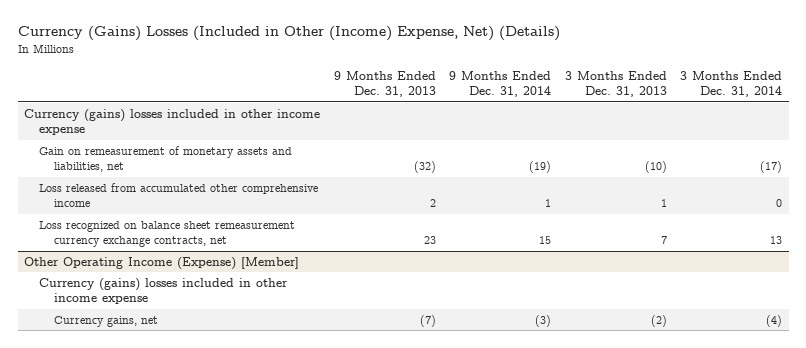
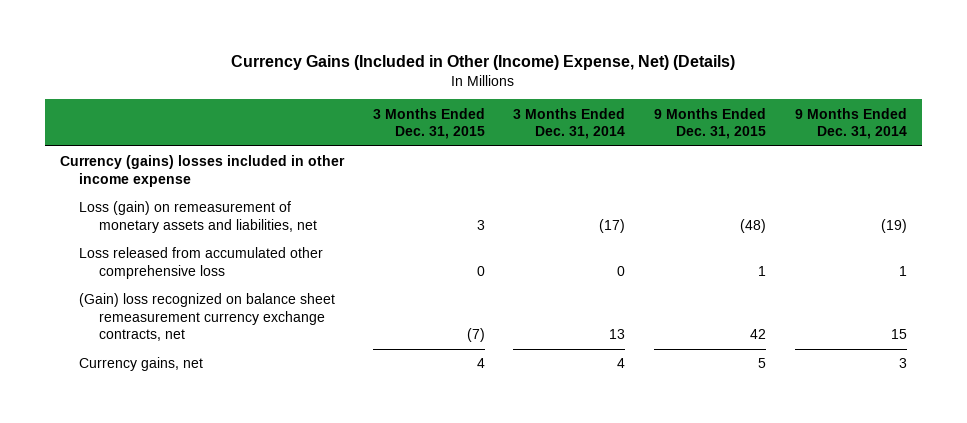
[17,26,560,42] Currency (Gains) Losses (Included in Other (Income) Expense, Net) (Details) -> [231,54,736,70] Currency Gains (Included in Other (Income) Expense, Net) (Details)
[333,70,436,98] 9 Months Ended Dec. 31, 2013 -> none
[564,70,667,98] 3 Months Ended Dec. 31, 2013 -> none
none -> [372,107,485,140] 3 Months Ended Dec. 31, 2015
none -> [654,107,767,140] 9 Months Ended Dec. 31, 2015
[24,256,300,270] Other Operating Income (Expense) [Member] -> none
[39,277,289,305] Currency (gains) losses included in other income expense -> none
[39,145,293,173] Gain on remeasurement of monetary assets and liabilities, net -> [79,201,317,233] Loss (gain) on remeasurement of monetary assets and liabilities, net
[39,182,319,208] Loss released from accumulated other comprehensive income -> [79,247,324,279] Loss released from accumulated other comprehensive loss
[39,220,296,248] Loss recognized on balance sheet remeasurement currency exchange contracts, net -> [79,293,336,342] (Gain) loss recognized on balance sheet remeasurement currency exchange contracts, net
[535,314,552,327] (3) -> [899,358,908,369] 3
[766,314,783,327] (4) -> [617,358,626,369] 4

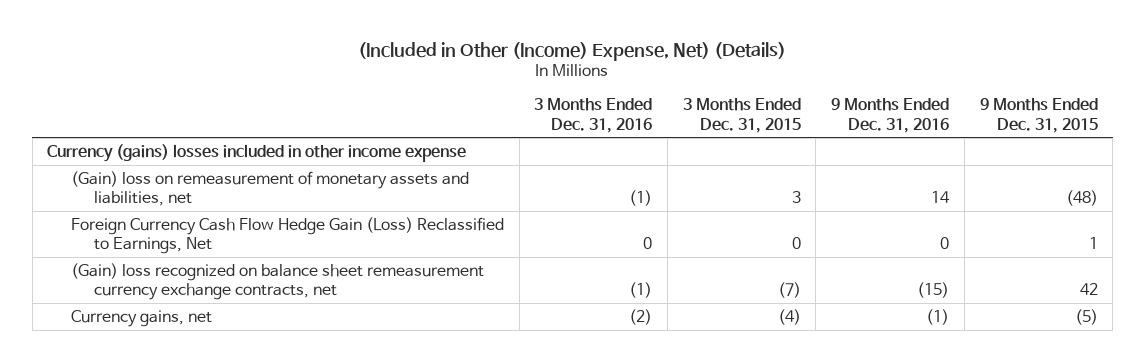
[231,54,736,70] Currency Gains (Included in Other (Income) Expense, Net) (Details) -> [358,41,787,61] (Included in Other (Income) Expense, Net) (Details)
[513,107,626,140] 3 Months Ended Dec. 31, 2014 -> none
[795,107,908,140] 9 Months Ended Dec. 31, 2014 -> none
none -> [534,98,653,133] 3 Months Ended Dec. 31, 2016
none -> [831,98,950,133] 9 Months Ended Dec. 31, 2016
[79,201,317,233] Loss (gain) on remeasurement of monetary assets and liabilities, net -> [70,170,469,206] (Gain) loss on remeasurement of monetary assets and liabilities, net
[79,247,324,279] Loss released from accumulated other comprehensive loss -> [70,216,504,254] Foreign Currency Cash Flow Hedge Gain (Loss) Reclassified to Earnings, Net
[476,358,485,369] 4 -> [777,308,801,325] (4)
[758,358,767,369] 5 -> [1074,308,1098,325] (5)

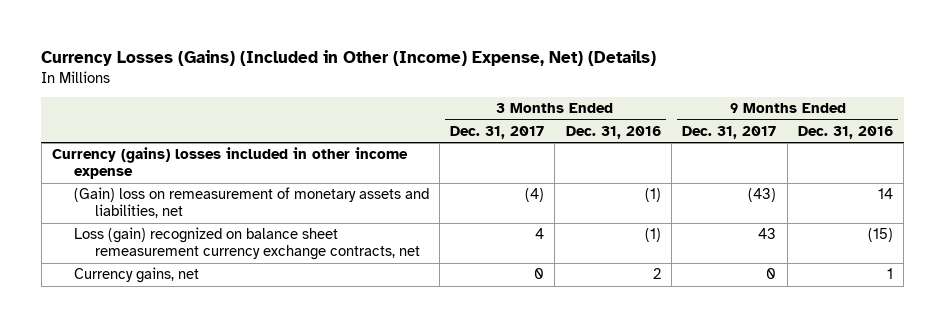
[358,41,787,61] (Included in Other (Income) Expense, Net) (Details) -> [41,50,657,67] Currency Losses (Gains) (Included in Other (Income) Expense, Net) (Details)
[682,98,801,133] 3 Months Ended Dec. 31, 2015 -> none
[979,98,1098,133] 9 Months Ended Dec. 31, 2015 -> none
none -> [450,125,545,139] Dec. 31, 2017
none -> [682,125,777,139] Dec. 31, 2017
[70,216,504,254] Foreign Currency Cash Flow Hedge Gain (Loss) Reclassified to Earnings, Net -> none
[70,262,484,300] (Gain) loss recognized on balance sheet remeasurement currency exchange contracts, net -> [73,227,421,261] Loss (gain) recognized on balance sheet remeasurement currency exchange contracts, net
[629,308,653,325] (2) -> [652,268,661,280] 2
[926,308,950,325] (1) -> [887,268,894,280] 1

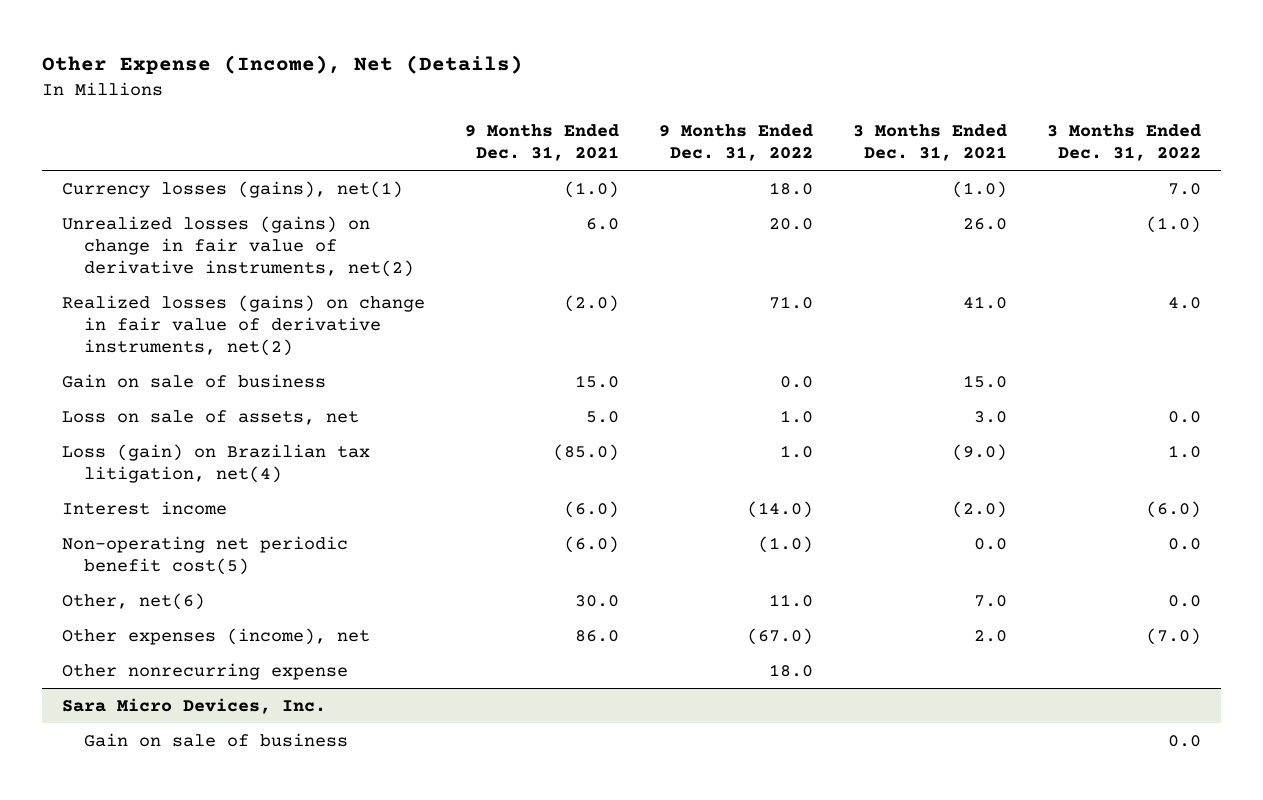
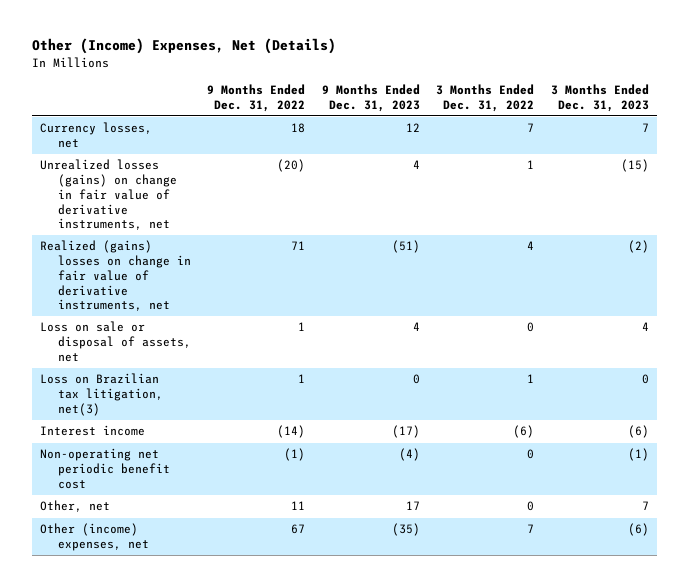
[41,55,523,75] Other Expense (Income), Net (Details) -> [31,38,336,55] Other (Income) Expenses, Net (Details)
[464,123,619,162] 9 Months Ended Dec. 31, 2021 -> none
[852,123,1007,162] 3 Months Ended Dec. 31, 2021 -> none
none -> [321,84,420,112] 9 Months Ended Dec. 31, 2023
none -> [550,84,649,112] 3 Months Ended Dec. 31, 2023
[61,373,326,388] Gain on sale of business -> none
[61,662,348,680] Other nonrecurring expense -> none
[61,697,326,714] Sara Micro Devices, Inc. -> none
[83,732,348,747] Gain on sale of business -> none
[61,180,403,198] Currency losses (gains), net(1) -> [39,122,152,149] Currency losses, net
[768,181,813,195] 18.0 -> [291,123,306,134] 18
[1168,182,1202,195] 7.0 -> [527,123,535,133] 7
[61,215,414,278] Unrealized losses (gains) on change in fair value of derivative instruments, net(2) -> [39,159,178,231] Unrealized losses (gains) on change in fair value of derivative instruments, net
[768,217,813,230] 20.0 -> [277,159,306,173] (20)
[1146,215,1202,233] (1.0) -> [527,160,535,170] 1
[61,294,425,357] Realized losses (gains) on change in fair value of derivative instruments, net(2) -> [39,240,192,312] Realized (gains) losses on change in fair value of derivative instruments, net
[768,295,813,309] 71.0 -> [291,241,306,251] 71
[1168,296,1202,309] 4.0 -> [527,241,535,251] 4
[61,409,359,425] Loss on sale of assets, net -> [39,321,192,362] Loss on sale or disposal of assets, net
[779,409,813,423] 1.0 -> [298,322,306,332] 1
[1168,410,1202,423] 0.0 -> [527,322,535,333] 0
[61,443,370,483] Loss (gain) on Brazilian tax litigation, net(4) -> [39,373,164,416] Loss on Brazilian tax litigation, net(3)
[779,444,813,458] 1.0 -> [298,374,306,384] 1
[1168,444,1202,458] 1.0 -> [527,374,535,384] 1
[746,500,813,518] (14.0) -> [277,425,306,439] (14)
[1146,500,1202,518] (6.0) -> [513,425,535,439] (6)
[61,535,348,575] Non-operating net periodic benefit cost(5) -> [39,448,171,489] Non-operating net periodic benefit cost
[757,535,813,553] (1.0) -> [284,448,306,462] (1)
[1168,537,1202,550] 0.0 -> [527,449,535,460] 0
[61,592,205,610] Other, net(6) -> [39,500,110,513] Other, net
[768,593,813,607] 11.0 -> [291,501,306,511] 11
[1168,594,1202,607] 0.0 -> [527,501,535,512] 0
[61,627,370,645] Other expenses (income), net -> [39,523,150,552] Other (income) expenses, net
[746,627,813,645] (67.0) -> [291,524,306,535] 67
[1146,627,1202,645] (7.0) -> [527,524,535,534] 7

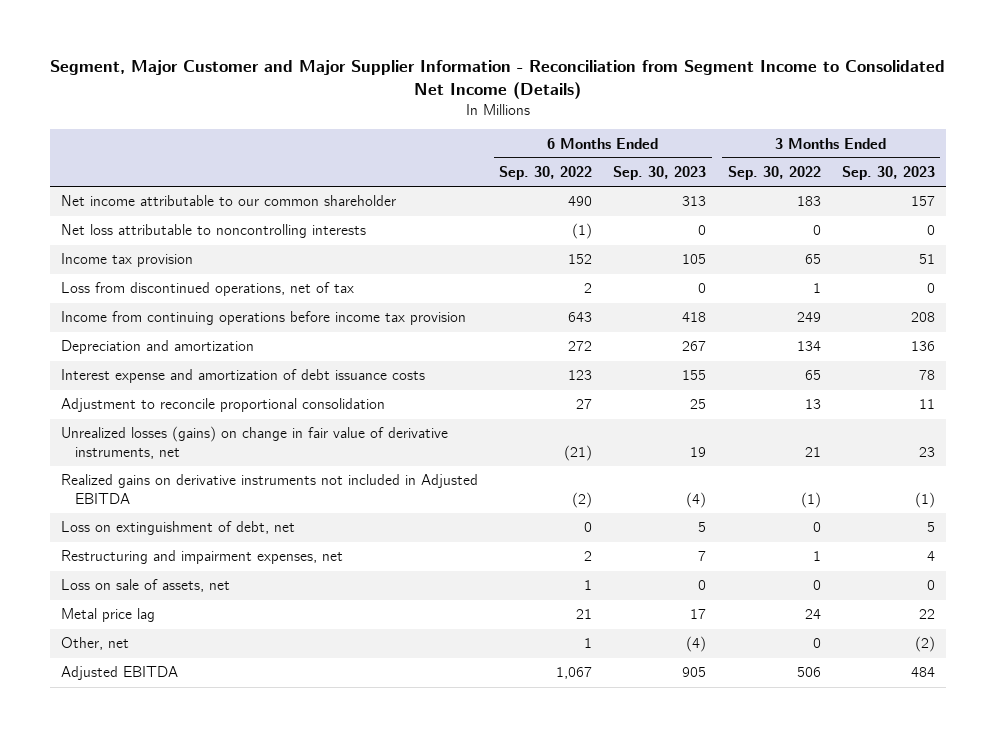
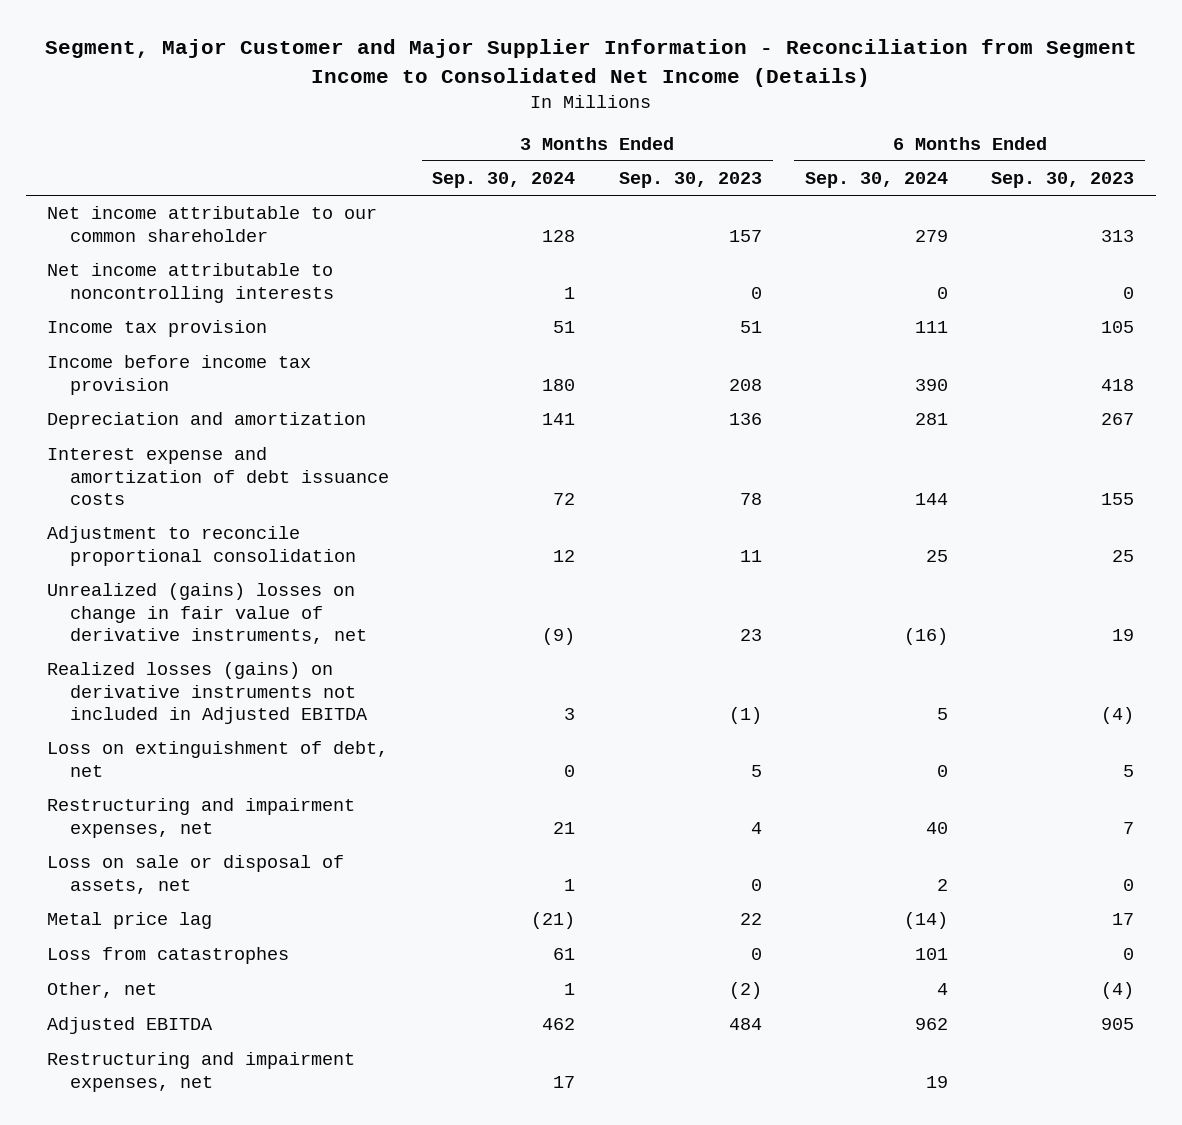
[498,166,592,181] Sep. 30, 2022 -> none
[727,166,821,181] Sep. 30, 2022 -> none
none -> [432,172,576,189] Sep. 30, 2024
none -> [805,172,949,189] Sep. 30, 2024
[60,224,366,239] Net loss attributable to noncontrolling interests -> [47,263,335,303] Net income attributable to noncontrolling interests
[60,282,354,297] Loss from discontinued operations, net of tax -> none
[60,311,466,326] Income from continuing operations before income tax provision -> [47,355,312,395] Income before income tax provision
[60,426,448,459] Unrealized losses (gains) on change in fair value of derivative instruments, net -> [47,583,368,644] Unrealized (gains) losses on change in fair value of derivative instruments, net
[60,474,478,504] Realized gains on derivative instruments not included in Adjusted EBITDA -> [47,662,369,724] Realized losses (gains) on derivative instruments not included in Adjusted EBITDA
[60,579,230,593] Loss on sale of assets, net -> [47,855,345,894] Loss on sale or disposal of assets, net
none -> [47,947,290,965] Loss from catastrophes
none -> [47,1052,356,1092] Restructuring and impairment expenses, net

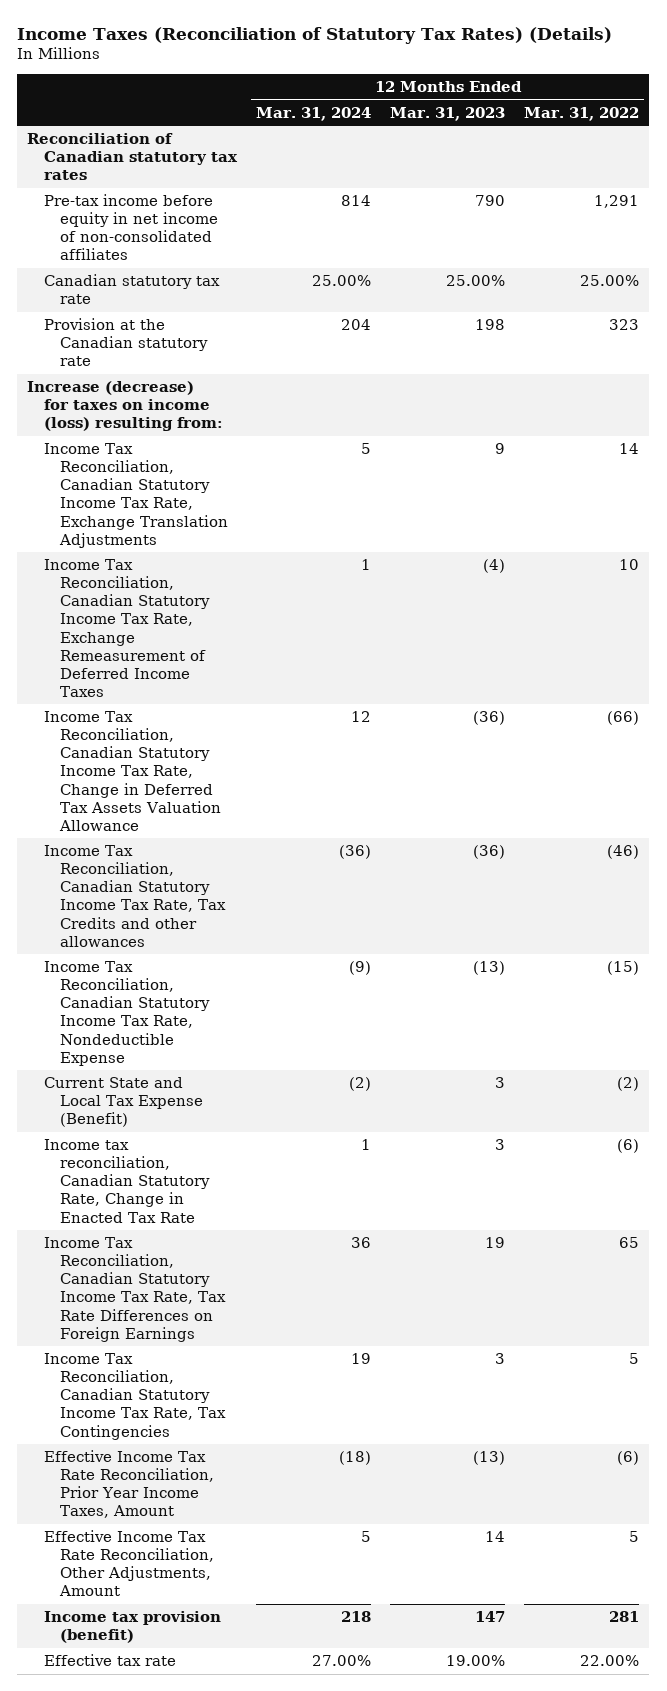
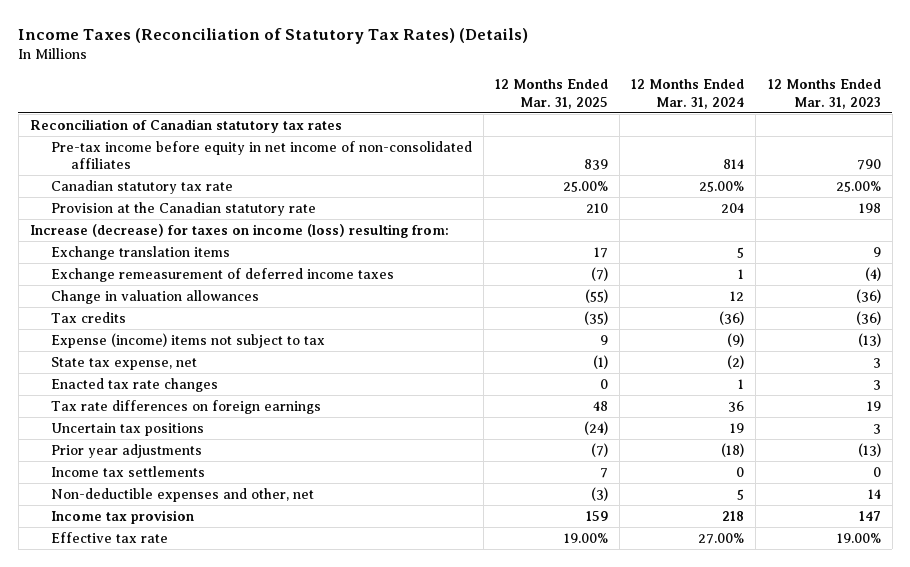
[524,106,640,121] Mar. 31, 2022 -> none
none -> [494,79,608,110] 12 Months Ended Mar. 31, 2025
[43,443,229,548] Income Tax Reconciliation, Canadian Statutory Income Tax Rate, Exchange Translation Adjustments -> [50,245,230,260] Exchange translation items
[43,559,211,697] Income Tax Reconciliation, Canadian Statutory Income Tax Rate, Exchange Remeasurement of Deferred Income Taxes -> [50,267,394,282] Exchange remeasurement of deferred income taxes
[43,711,222,831] Income Tax Reconciliation, Canadian Statutory Income Tax Rate, Change in Deferred Tax Assets Valuation Allowance -> [50,289,259,304] Change in valuation allowances
[43,845,227,947] Income Tax Reconciliation, Canadian Statutory Income Tax Rate, Tax Credits and other allowances -> [50,311,126,323] Tax credits
[43,961,211,1066] Income Tax Reconciliation, Canadian Statutory Income Tax Rate, Nondeductible Expense -> [50,332,325,348] Expense (income) items not subject to tax
[43,1077,204,1128] Current State and Local Tax Expense (Benefit) -> [50,356,197,370] State tax expense, net
[43,1139,211,1223] Income tax reconciliation, Canadian Statutory Rate, Change in Enacted Tax Rate -> [50,377,218,392] Enacted tax rate changes
[43,1237,227,1342] Income Tax Reconciliation, Canadian Statutory Income Tax Rate, Tax Rate Differences on Foreign Earnings -> [50,399,321,414] Tax rate differences on foreign earnings
[43,1353,227,1440] Income Tax Reconciliation, Canadian Statutory Income Tax Rate, Tax Contingencies -> [50,422,204,436] Uncertain tax positions
[43,1450,215,1519] Effective Income Tax Rate Reconciliation, Prior Year Income Taxes, Amount -> [50,443,202,458] Prior year adjustments
none -> [50,465,205,477] Income tax settlements
[43,1530,215,1597] Effective Income Tax Rate Reconciliation, Other Adjustments, Amount -> [50,487,314,502] Non-deductible expenses and other, net
[43,1611,221,1644] Income tax provision (benefit) -> [50,509,194,524] Income tax provision

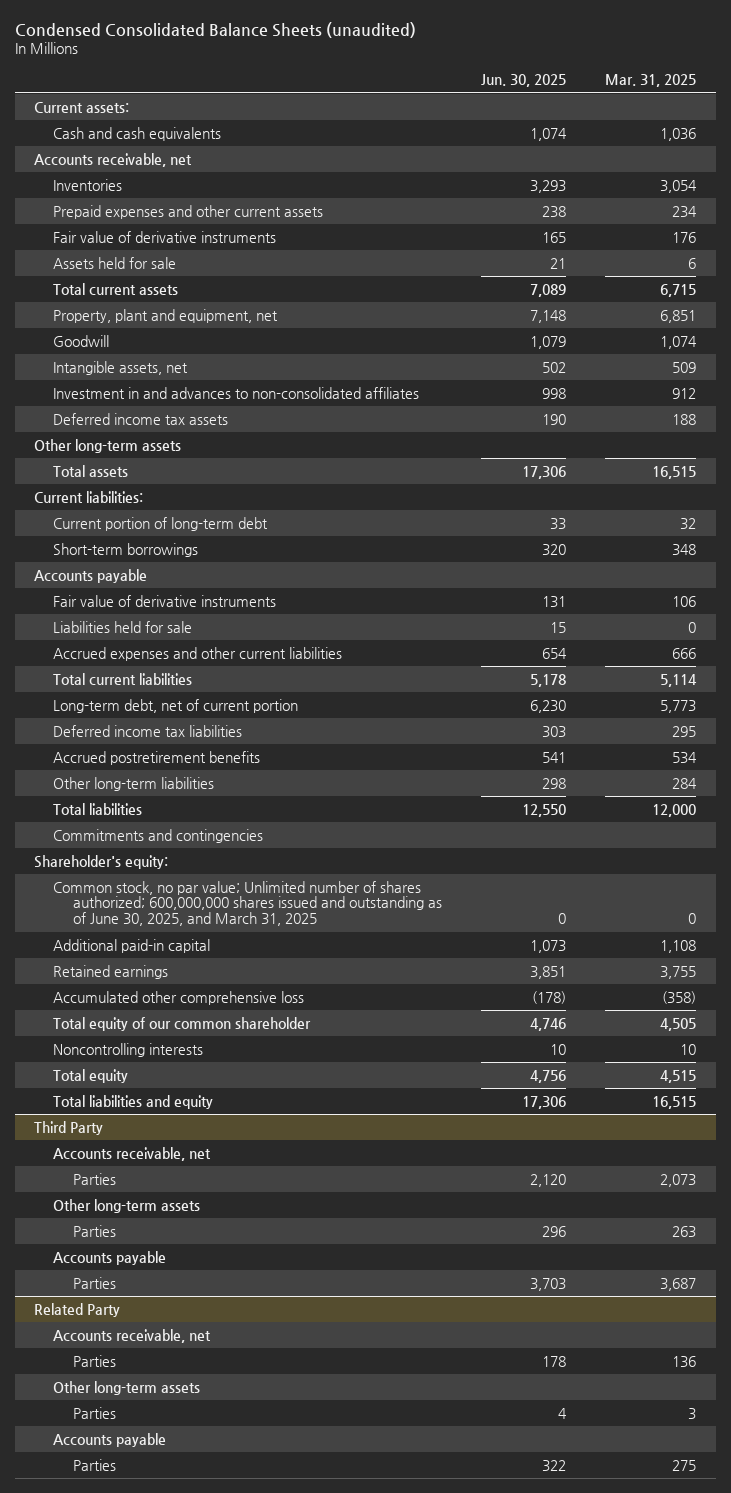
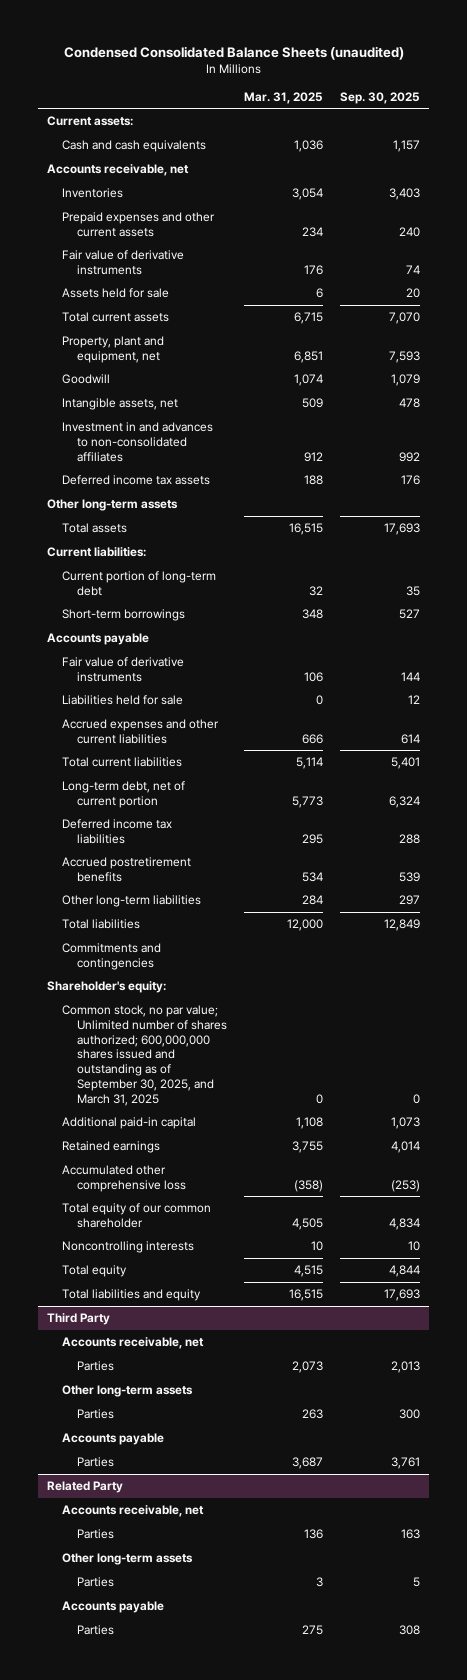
[480,74,566,88] Jun. 30, 2025 -> none
none -> [340,91,421,104] Sep. 30, 2025
[53,880,442,927] Common stock, no par value; Unlimited number of shares authorized; 600,000,000 shares issued and outstanding as of June 30, 2025, and March 31, 2025 -> [62,1005,228,1106] Common stock, no par value; Unlimited number of shares authorized; 600,000,000 shares issued and outstanding as of September 30, 2025, and March 31, 2025

